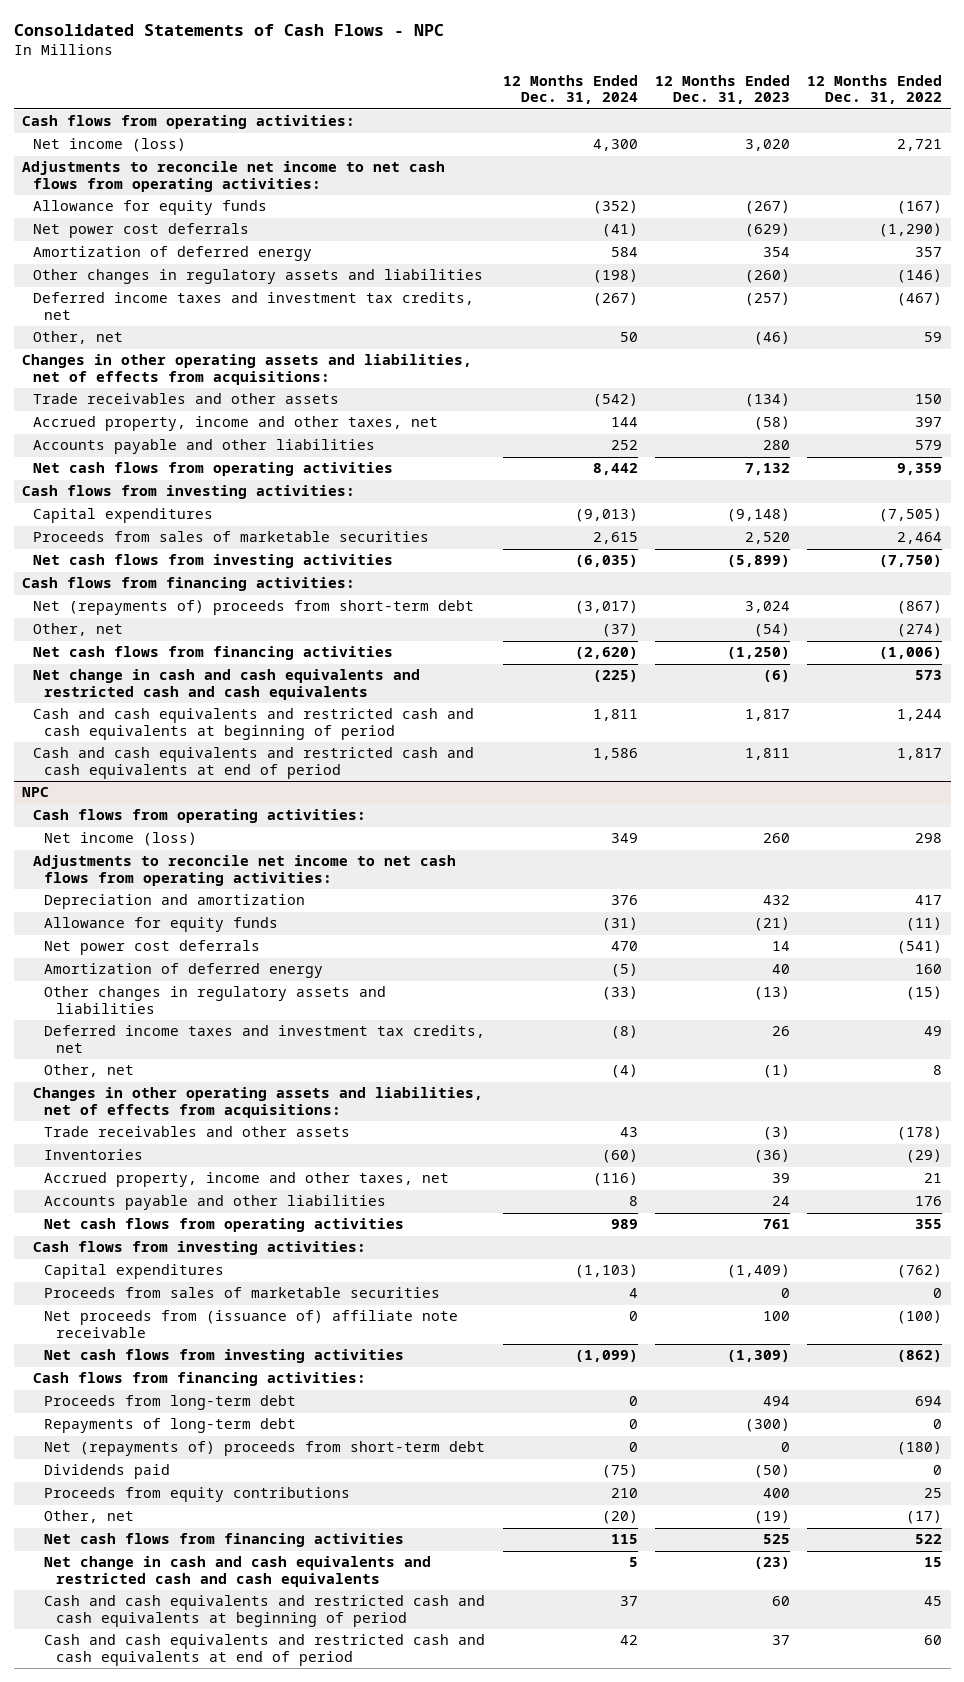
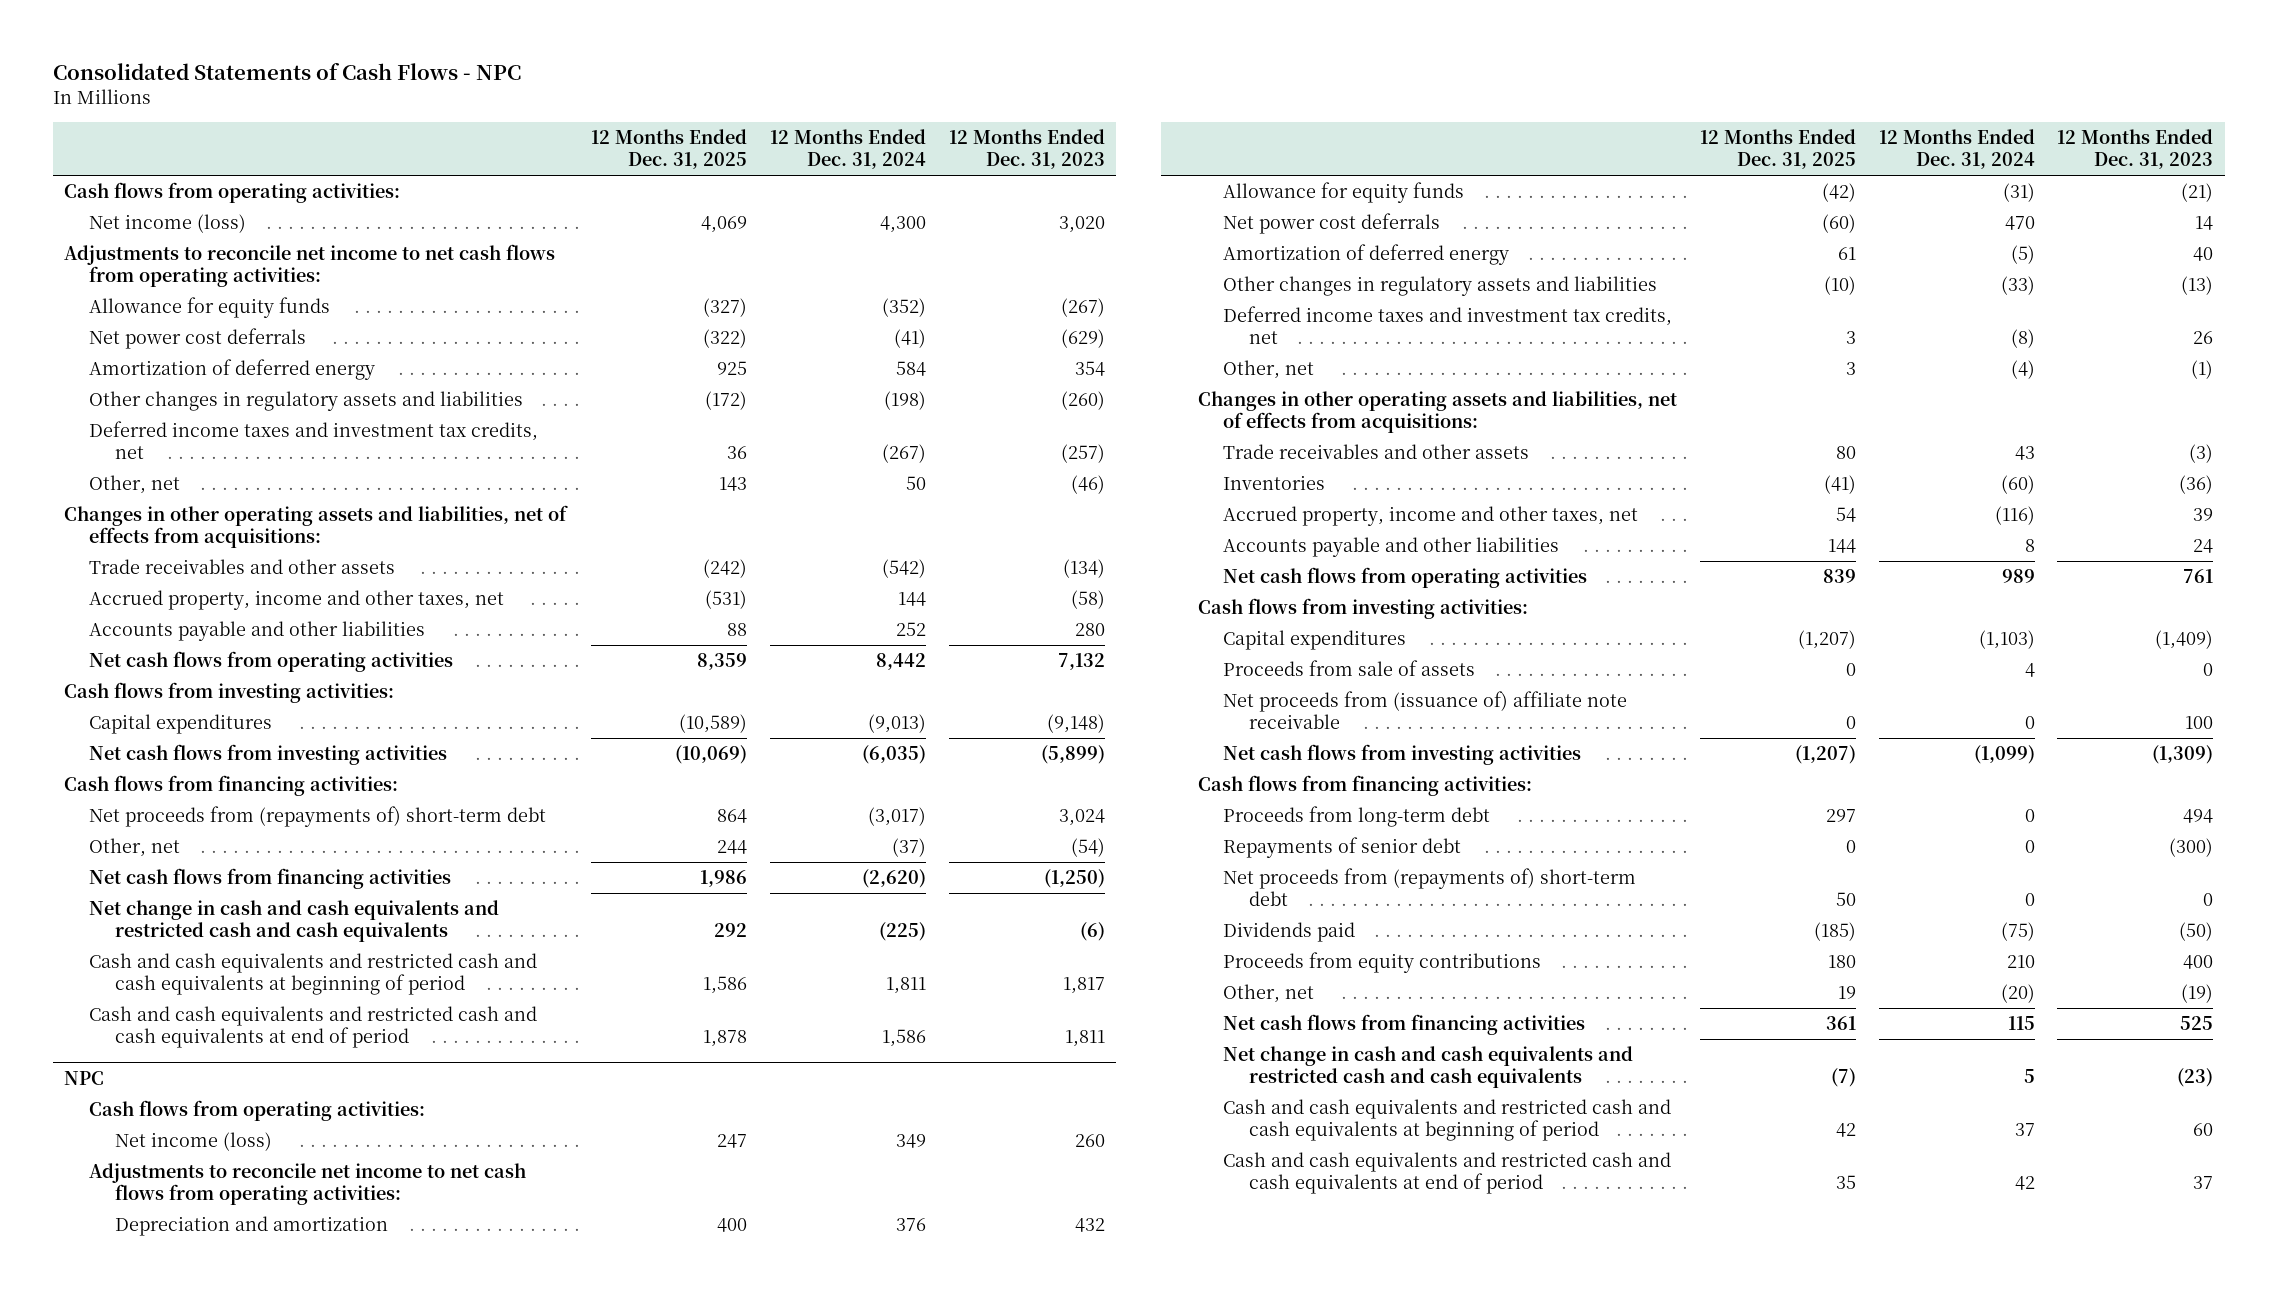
[807,74,943,105] 12 Months Ended Dec. 31, 2022 -> none
none -> [591,129,748,170] 12 Months Ended Dec. 31, 2025
[33,531,430,543] Proceeds from sales of marketable securities -> none
[33,600,475,616] Net (repayments of) proceeds from short-term debt -> [89,805,547,827] Net proceeds from (repayments of) short-term debt
[44,1287,441,1299] Proceeds from sales of marketable securities -> none
none -> [1223,659,1476,676] Proceeds from sale of assets
[44,1418,297,1434] Repayments of long-term debt -> [1223,836,1462,858] Repayments of senior debt
[44,1441,486,1457] Net (repayments of) proceeds from short-term debt -> [1223,867,1637,906] Net proceeds from (repayments of) short-term debt

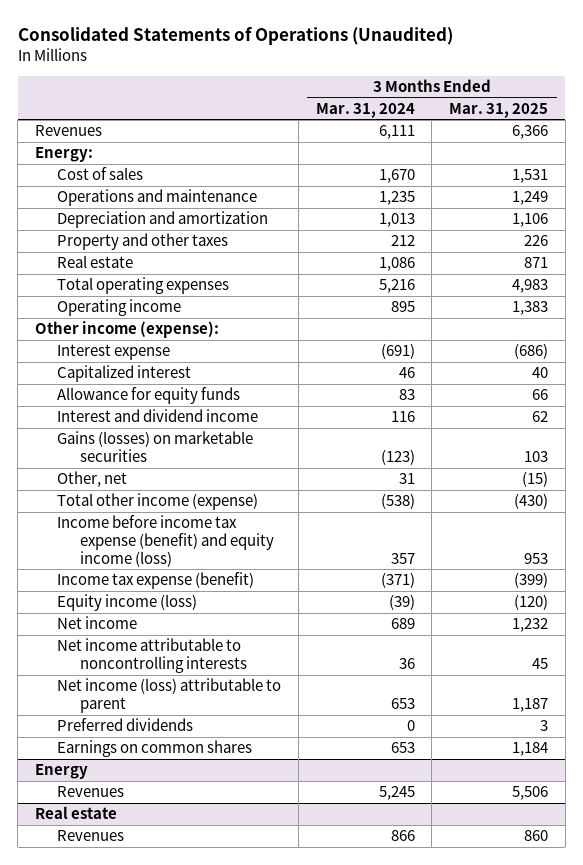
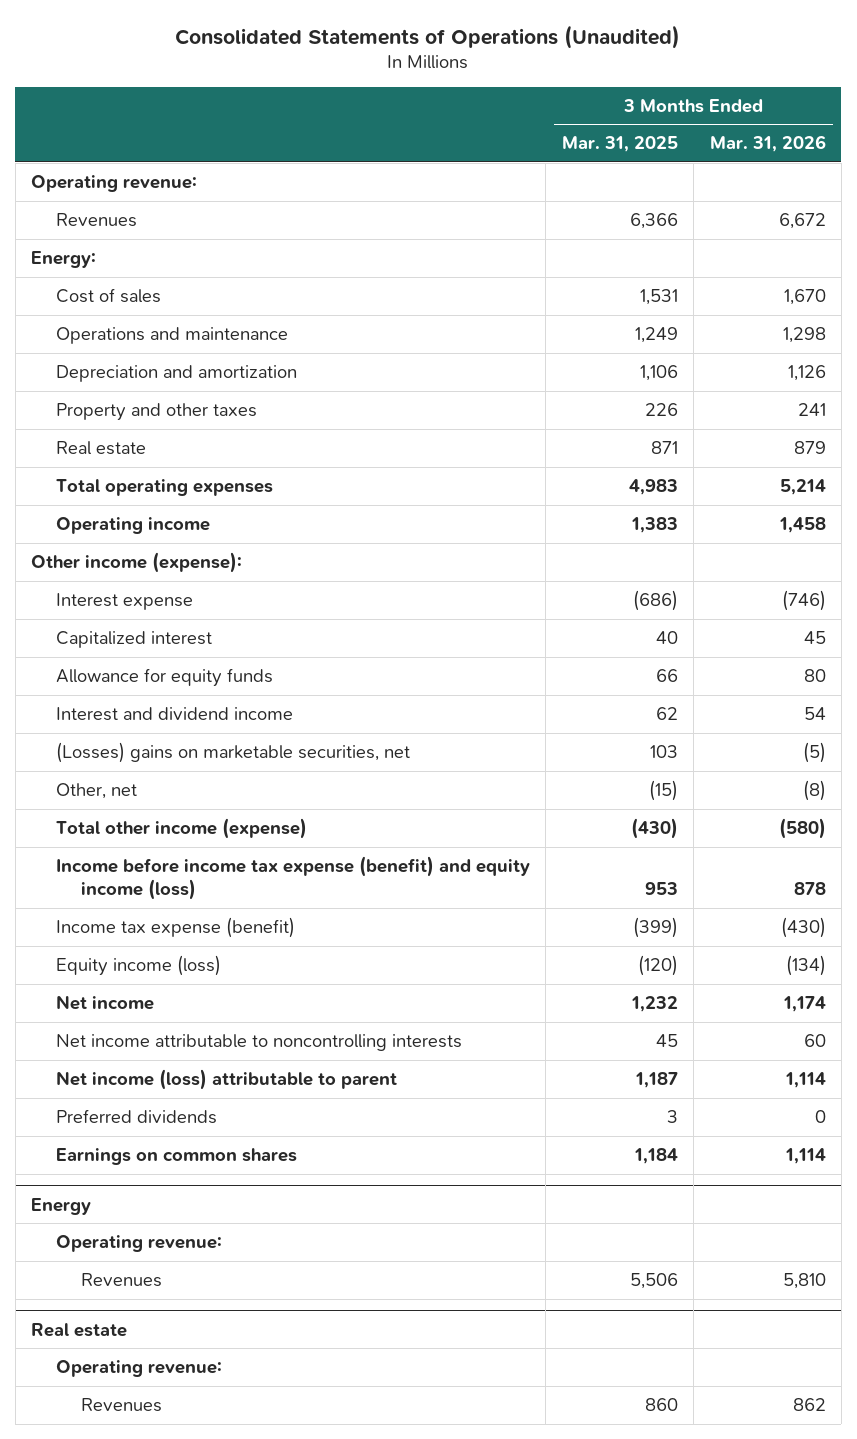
[315,102,415,118] Mar. 31, 2024 -> none
none -> [709,135,826,153] Mar. 31, 2026
none -> [31,175,198,193] Operating revenue:
[57,431,254,463] Gains (losses) on marketable securities -> [55,742,410,764] (Losses) gains on marketable securities, net
none -> [55,1235,222,1253] Operating revenue:
none -> [55,1360,222,1378] Operating revenue:

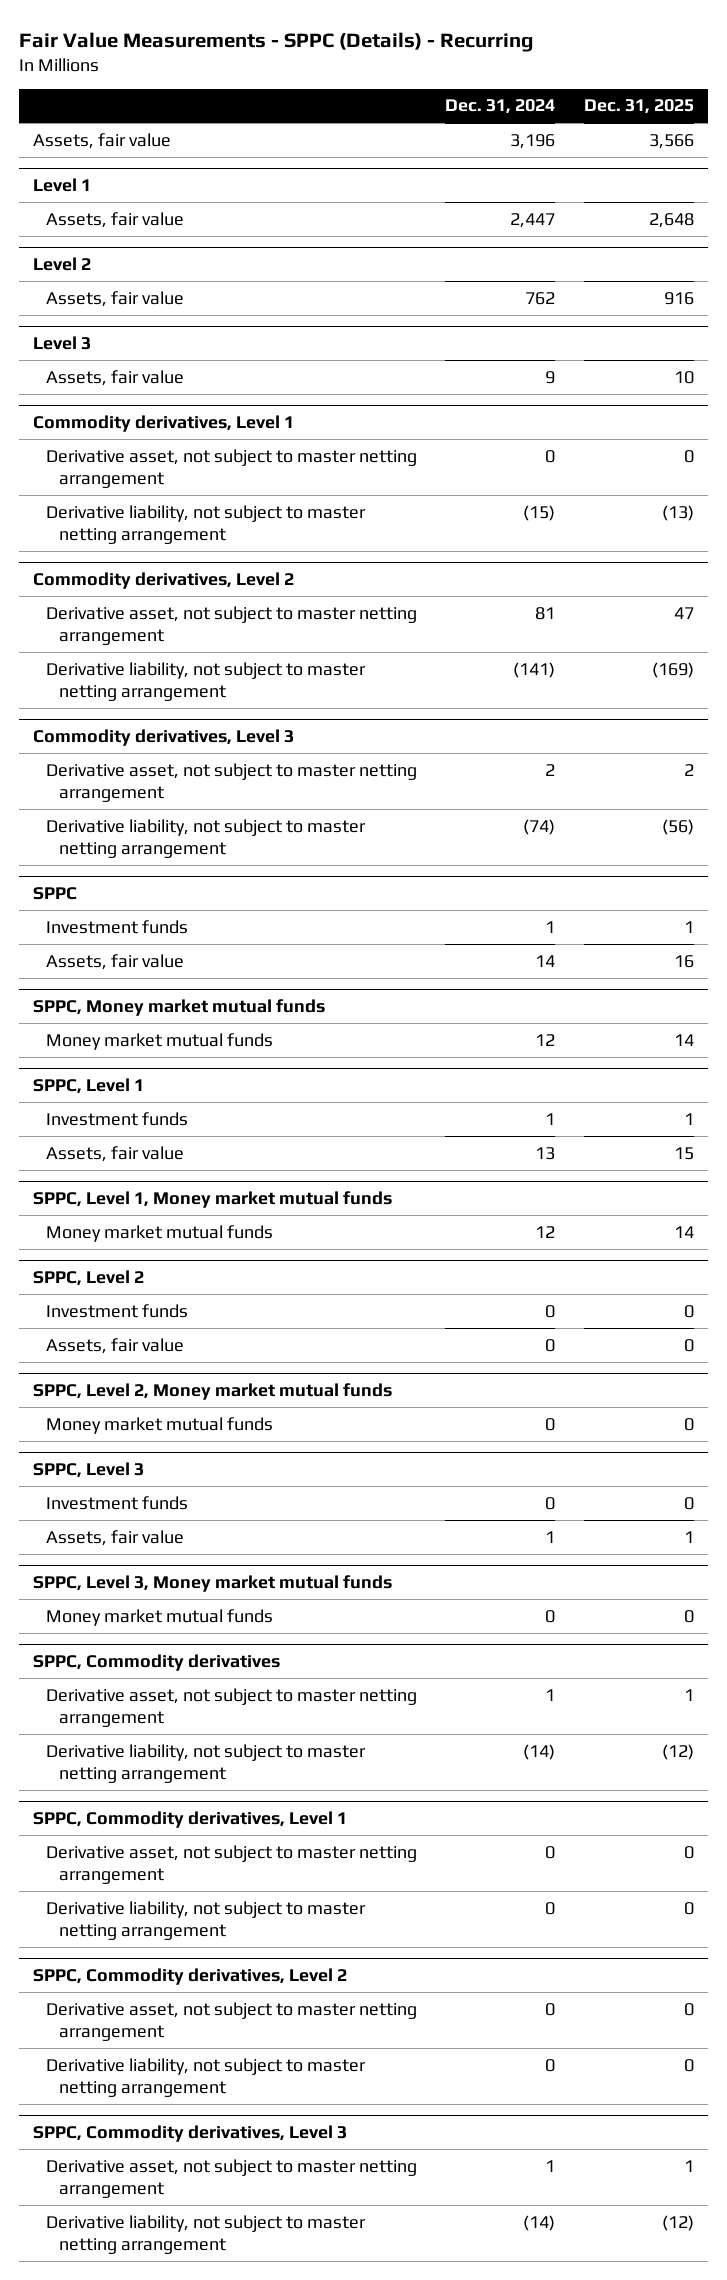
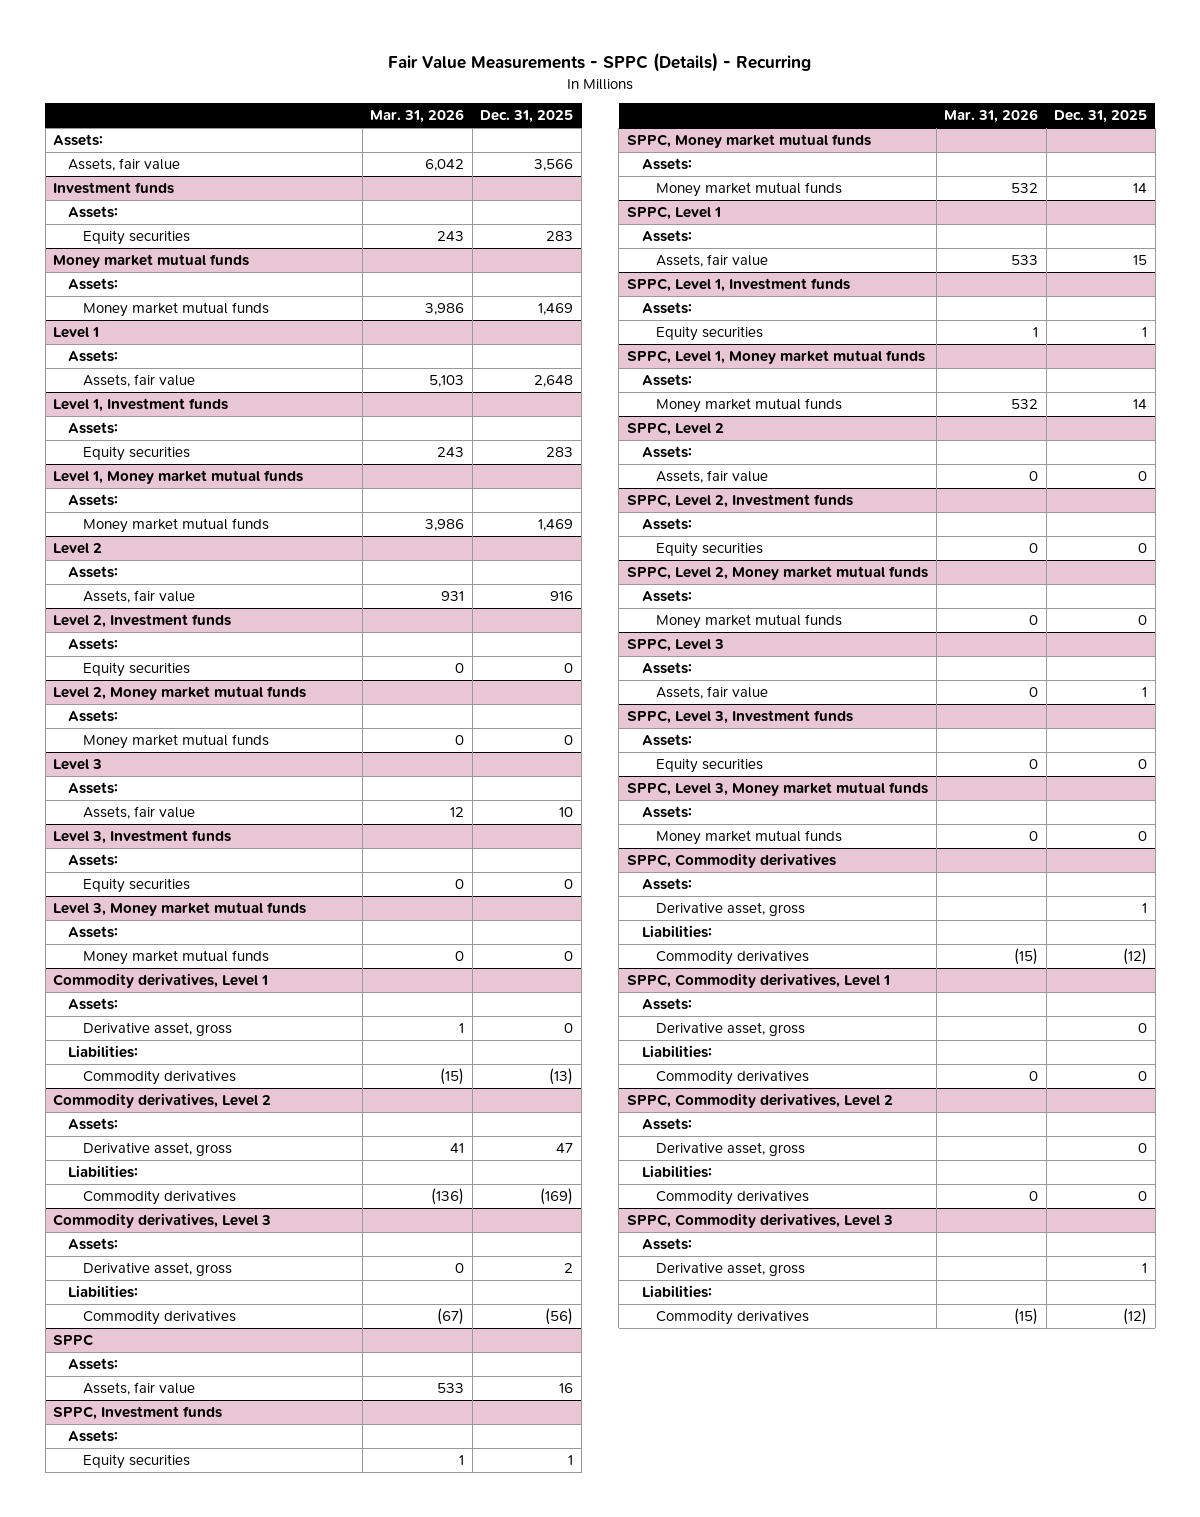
[445,99,556,115] Dec. 31, 2024 -> none
none -> [370,109,465,124] Mar. 31, 2026
none -> [53,133,104,146] Assets:
none -> [53,181,175,194] Investment funds
none -> [67,205,118,218] Assets:
none -> [82,229,190,245] Equity securities
none -> [53,253,250,268] Money market mutual funds
none -> [67,277,118,290] Assets:
none -> [82,301,269,317] Money market mutual funds
none -> [67,349,118,362] Assets:
none -> [53,397,229,412] Level 1, Investment funds
none -> [67,421,118,434] Assets:
none -> [82,445,190,461] Equity securities
none -> [53,469,304,484] Level 1, Money market mutual funds
none -> [67,493,118,506] Assets:
none -> [82,517,269,533] Money market mutual funds
none -> [67,565,118,578] Assets:
none -> [53,613,232,628] Level 2, Investment funds
none -> [67,637,118,650] Assets:
none -> [82,661,190,677] Equity securities
none -> [53,685,307,700] Level 2, Money market mutual funds
none -> [67,709,118,722] Assets:
none -> [82,733,269,749] Money market mutual funds
none -> [67,781,118,794] Assets:
none -> [53,829,232,844] Level 3, Investment funds
none -> [67,853,118,866] Assets:
none -> [82,877,190,893] Equity securities
none -> [53,901,307,916] Level 3, Money market mutual funds
none -> [67,925,118,938] Assets:
none -> [82,949,269,965] Money market mutual funds
none -> [67,997,118,1010] Assets:
[45,448,417,489] Derivative asset, not subject to master netting arrangement -> [82,1021,232,1036] Derivative asset, gross
none -> [67,1044,138,1058] Liabilities:
[45,504,366,545] Derivative liability, not subject to master netting arrangement -> [82,1069,236,1085] Commodity derivatives
none -> [67,1117,118,1130] Assets:
[45,605,417,646] Derivative asset, not subject to master netting arrangement -> [82,1141,232,1156] Derivative asset, gross
none -> [67,1164,138,1178] Liabilities:
[45,661,366,702] Derivative liability, not subject to master netting arrangement -> [82,1189,236,1205] Commodity derivatives
none -> [67,1237,118,1250] Assets:
[45,762,417,803] Derivative asset, not subject to master netting arrangement -> [82,1261,232,1276] Derivative asset, gross
none -> [67,1284,138,1298] Liabilities:
[45,818,366,859] Derivative liability, not subject to master netting arrangement -> [82,1309,236,1325] Commodity derivatives
[45,919,188,934] Investment funds -> none
none -> [67,1357,118,1370] Assets:
none -> [53,1405,223,1420] SPPC, Investment funds
none -> [67,1429,118,1442] Assets:
none -> [82,1453,190,1469] Equity securities
none -> [641,157,692,170] Assets:
[45,1111,188,1126] Investment funds -> none
none -> [641,229,692,242] Assets:
none -> [626,277,850,292] SPPC, Level 1, Investment funds
none -> [641,301,692,314] Assets:
none -> [656,325,764,341] Equity securities
none -> [641,373,692,386] Assets:
[45,1303,188,1318] Investment funds -> none
none -> [641,445,692,458] Assets:
none -> [626,493,853,508] SPPC, Level 2, Investment funds
none -> [641,517,692,530] Assets:
none -> [656,541,764,557] Equity securities
none -> [641,589,692,602] Assets:
[45,1495,188,1510] Investment funds -> none
none -> [641,661,692,674] Assets:
none -> [626,709,853,724] SPPC, Level 3, Investment funds
none -> [641,733,692,746] Assets:
none -> [656,757,764,773] Equity securities
none -> [641,805,692,818] Assets:
none -> [641,877,692,890] Assets:
[45,1687,417,1728] Derivative asset, not subject to master netting arrangement -> [656,901,806,916] Derivative asset, gross
none -> [641,924,712,938] Liabilities:
[45,1743,366,1784] Derivative liability, not subject to master netting arrangement -> [656,949,810,965] Commodity derivatives
none -> [641,997,692,1010] Assets:
[45,1844,417,1885] Derivative asset, not subject to master netting arrangement -> [656,1021,806,1036] Derivative asset, gross
none -> [641,1044,712,1058] Liabilities:
[45,1900,366,1941] Derivative liability, not subject to master netting arrangement -> [656,1069,810,1085] Commodity derivatives
none -> [641,1117,692,1130] Assets:
[45,2001,417,2042] Derivative asset, not subject to master netting arrangement -> [656,1141,806,1156] Derivative asset, gross
none -> [641,1164,712,1178] Liabilities:
[45,2057,366,2098] Derivative liability, not subject to master netting arrangement -> [656,1189,810,1205] Commodity derivatives
none -> [641,1237,692,1250] Assets:
[45,2158,417,2199] Derivative asset, not subject to master netting arrangement -> [656,1261,806,1276] Derivative asset, gross
none -> [641,1284,712,1298] Liabilities:
[45,2214,366,2255] Derivative liability, not subject to master netting arrangement -> [656,1309,810,1325] Commodity derivatives

